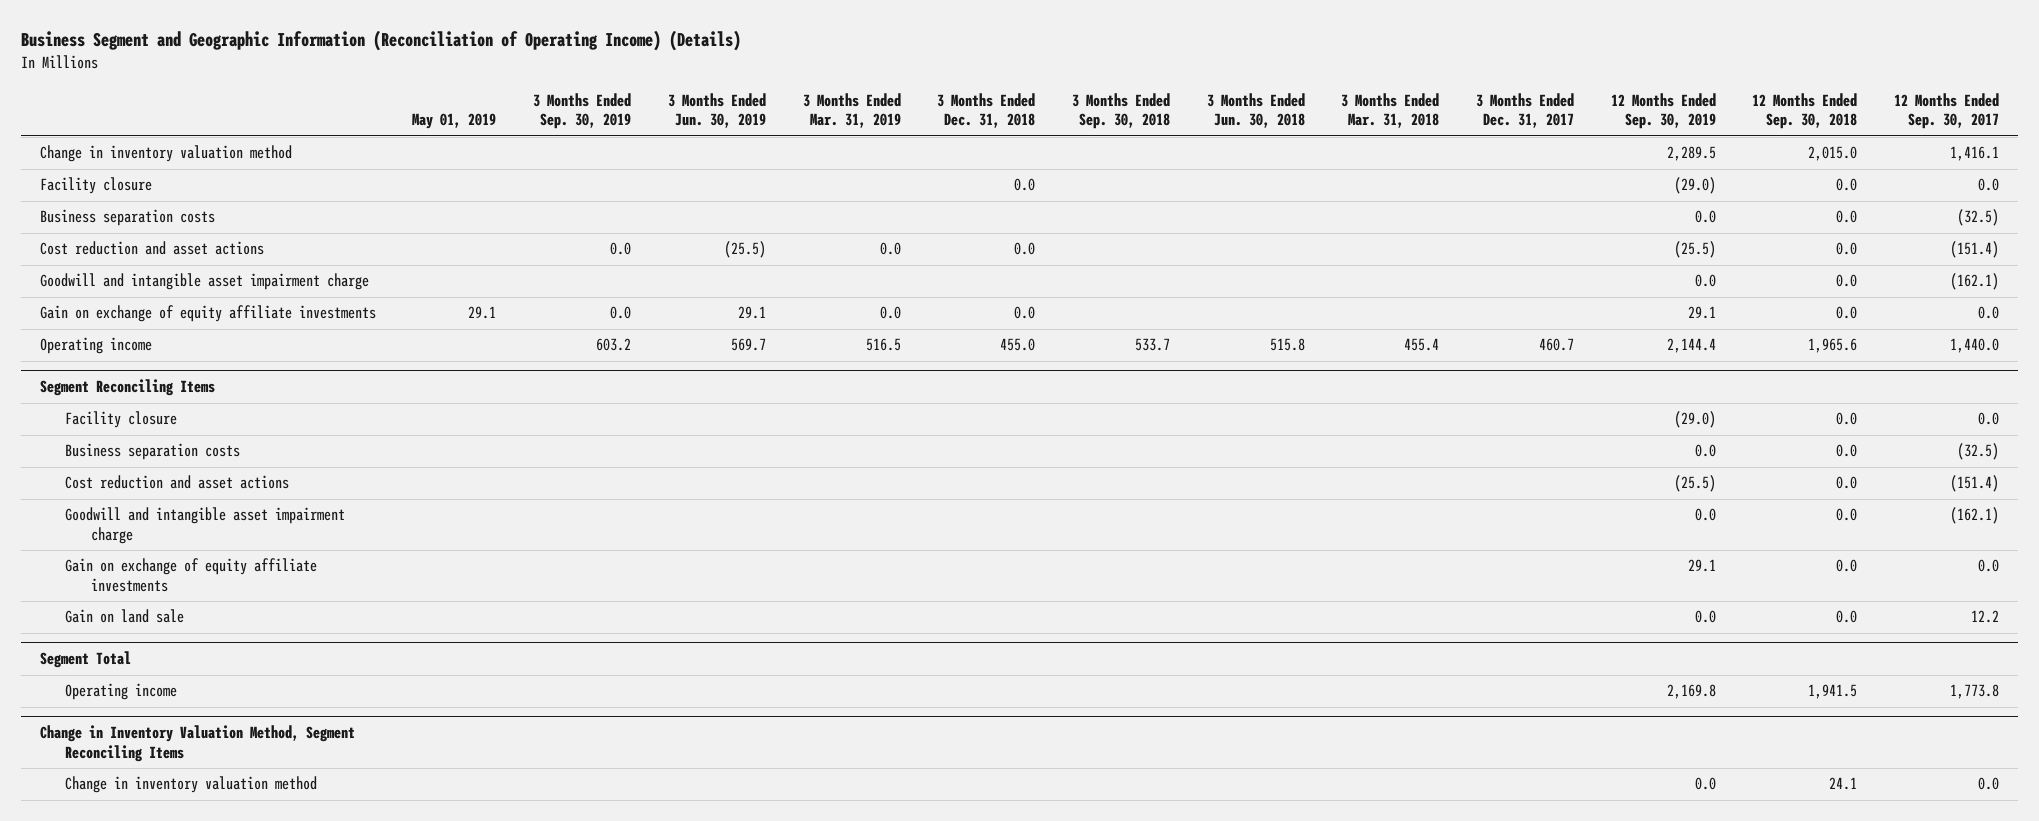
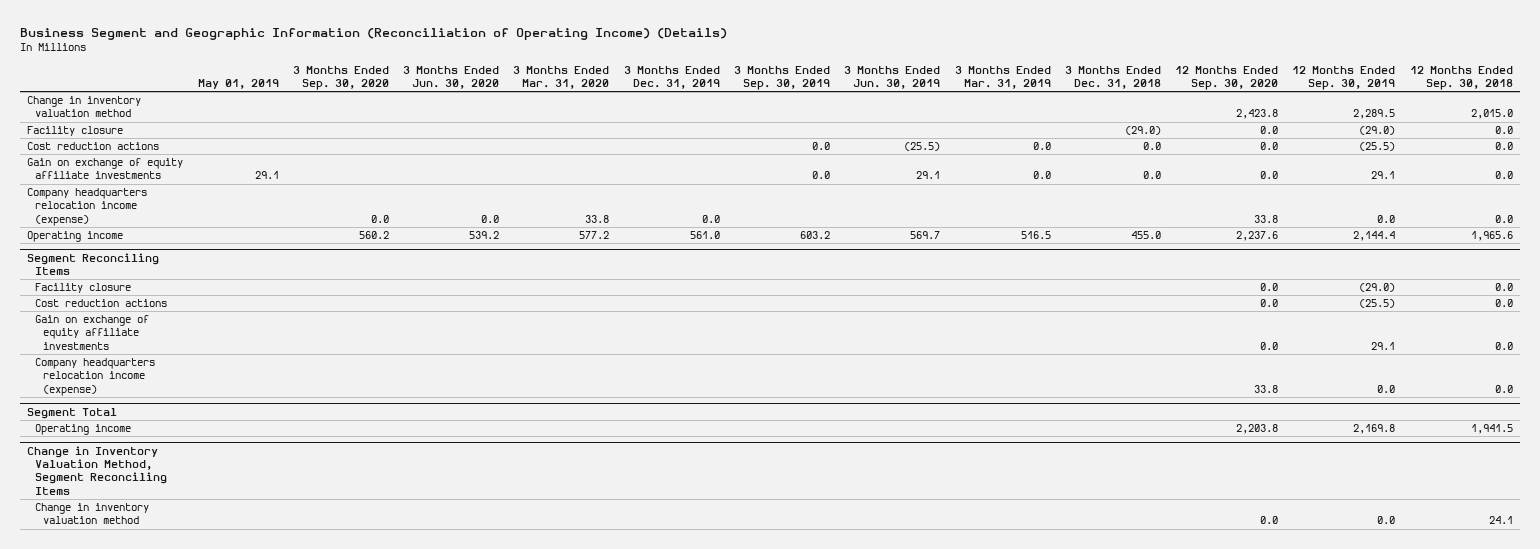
[1071,92,1170,130] 3 Months Ended Sep. 30, 2018 -> none
[1206,92,1305,129] 3 Months Ended Jun. 30, 2018 -> none
[1341,92,1440,129] 3 Months Ended Mar. 31, 2018 -> none
[1476,92,1575,129] 3 Months Ended Dec. 31, 2017 -> none
[1894,92,2000,130] 12 Months Ended Sep. 30, 2017 -> none
none -> [292,65,389,90] 3 Months Ended Sep. 30, 2020
none -> [403,65,500,89] 3 Months Ended Jun. 30, 2020
none -> [513,65,610,89] 3 Months Ended Mar. 31, 2020
none -> [623,65,720,89] 3 Months Ended Dec. 31, 2019
none -> [1175,65,1279,90] 12 Months Ended Sep. 30, 2020
[39,209,215,227] Business separation costs -> none
[39,273,369,291] Goodwill and intangible asset impairment charge -> none
[1014,178,1036,192] 0.0 -> [1124,126,1161,136] (29.0)
[39,241,264,256] Cost reduction and asset actions -> [27,142,160,151] Cost reduction actions
none -> [27,188,148,226] Company headquarters relocation income (expense)
[65,443,241,461] Business separation costs -> none
[65,507,346,545] Goodwill and intangible asset impairment charge -> none
[65,475,290,490] Cost reduction and asset actions -> [35,299,168,308] Cost reduction actions
[65,609,185,624] Gain on land sale -> none
none -> [35,358,156,396] Company headquarters relocation income (expense)

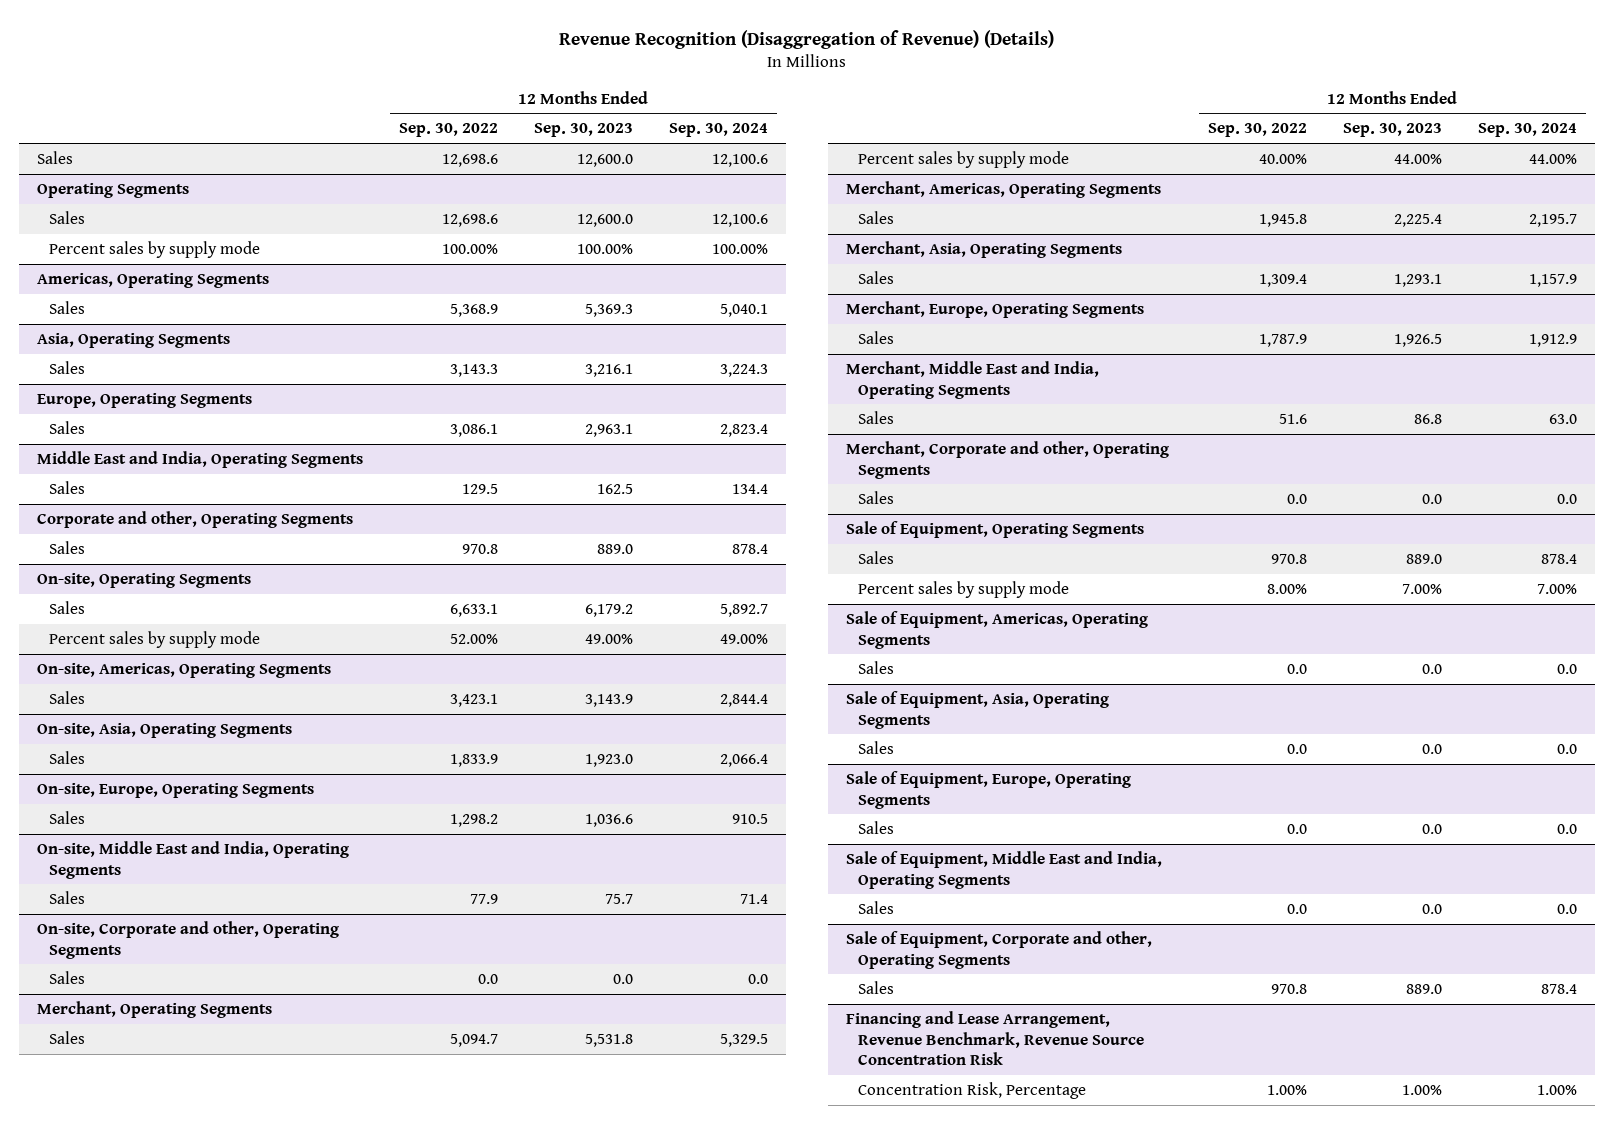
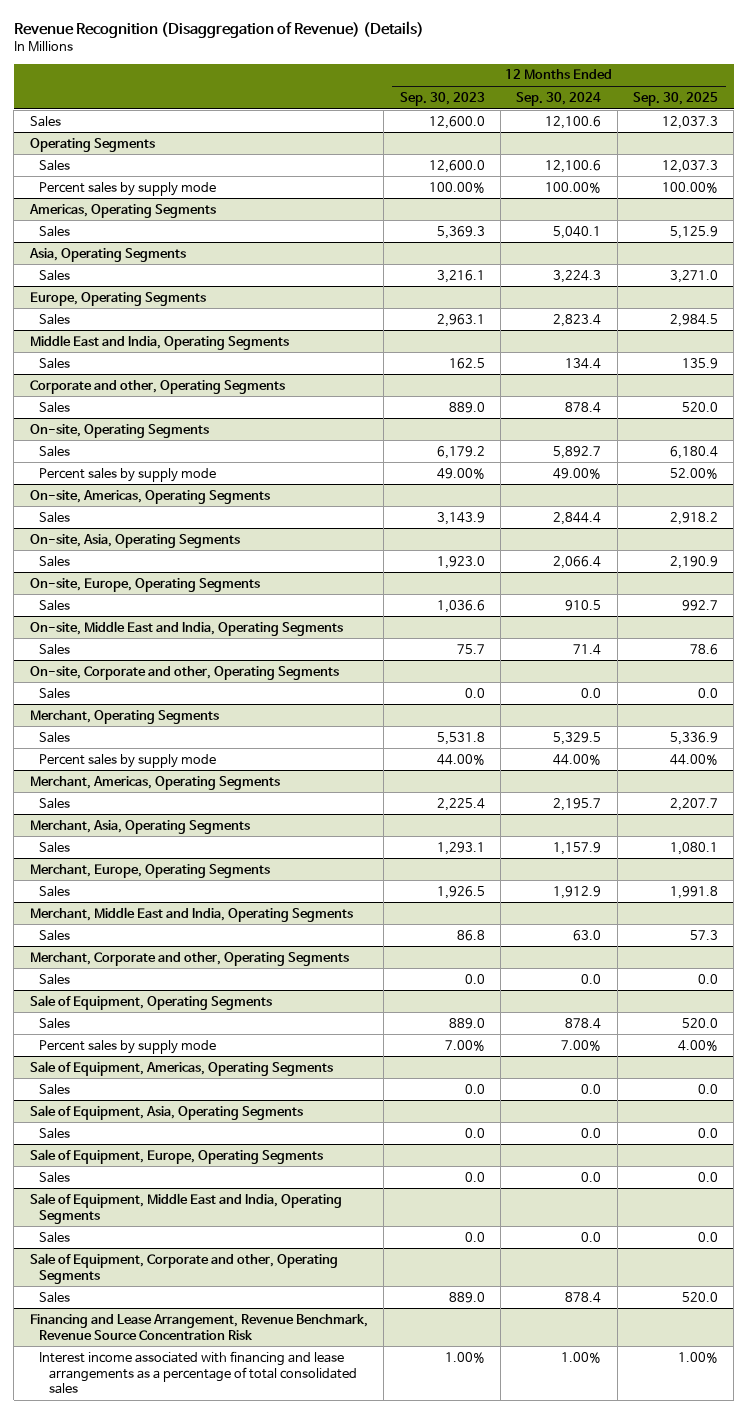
[398,123,498,138] Sep. 30, 2022 -> none
none -> [632,91,718,106] Sep. 30, 2025
[857,1081,1086,1099] Concentration Risk, Percentage -> [39,1350,358,1395] Interest income associated with financing and lease arrangements as a percentage of total consolidated sales

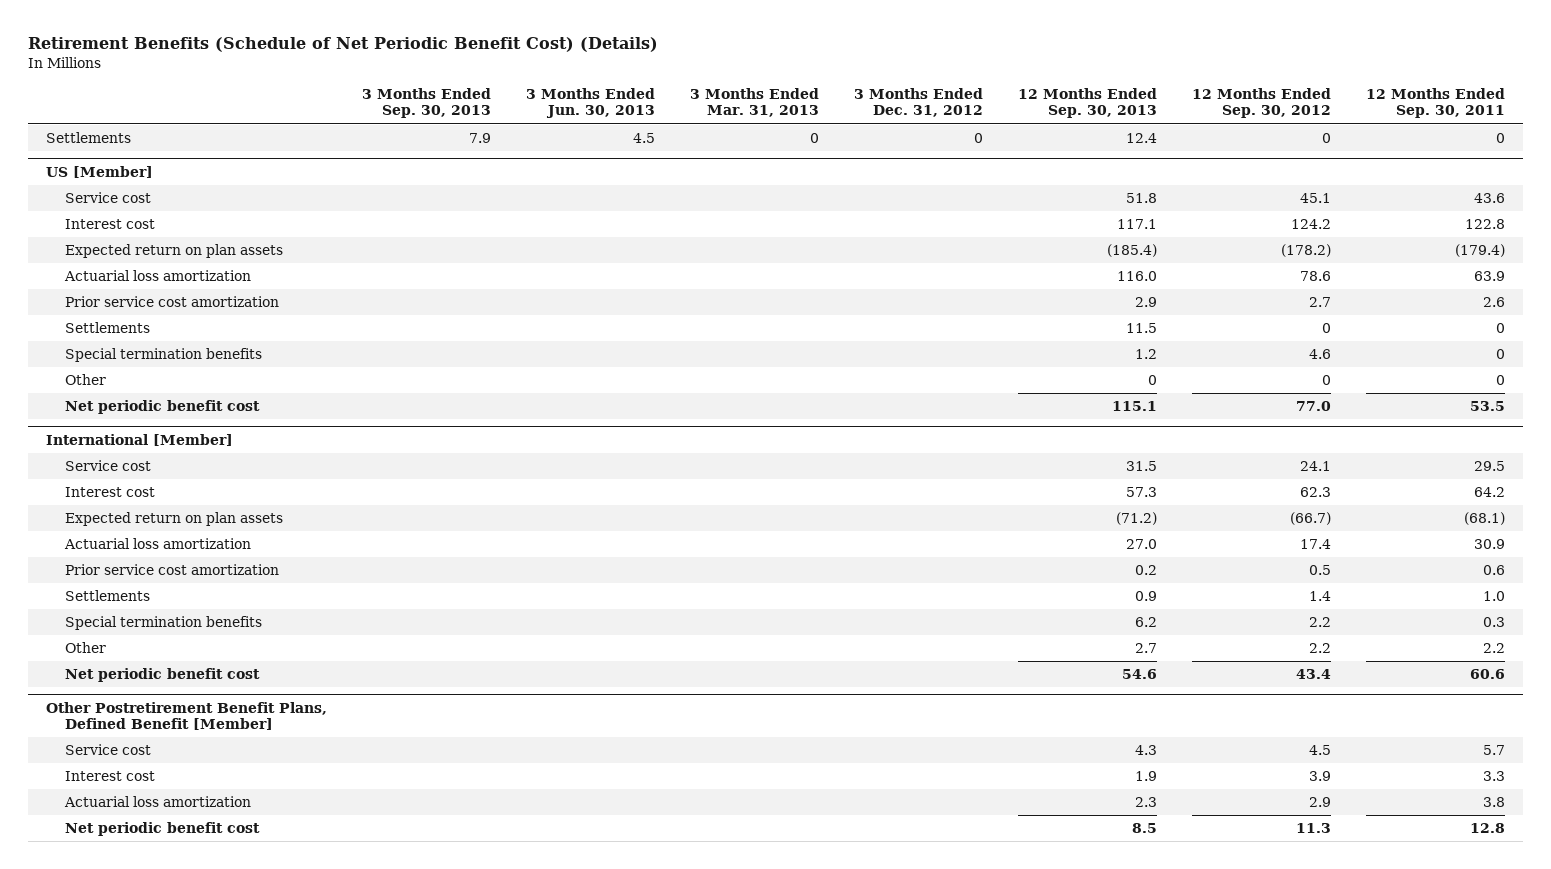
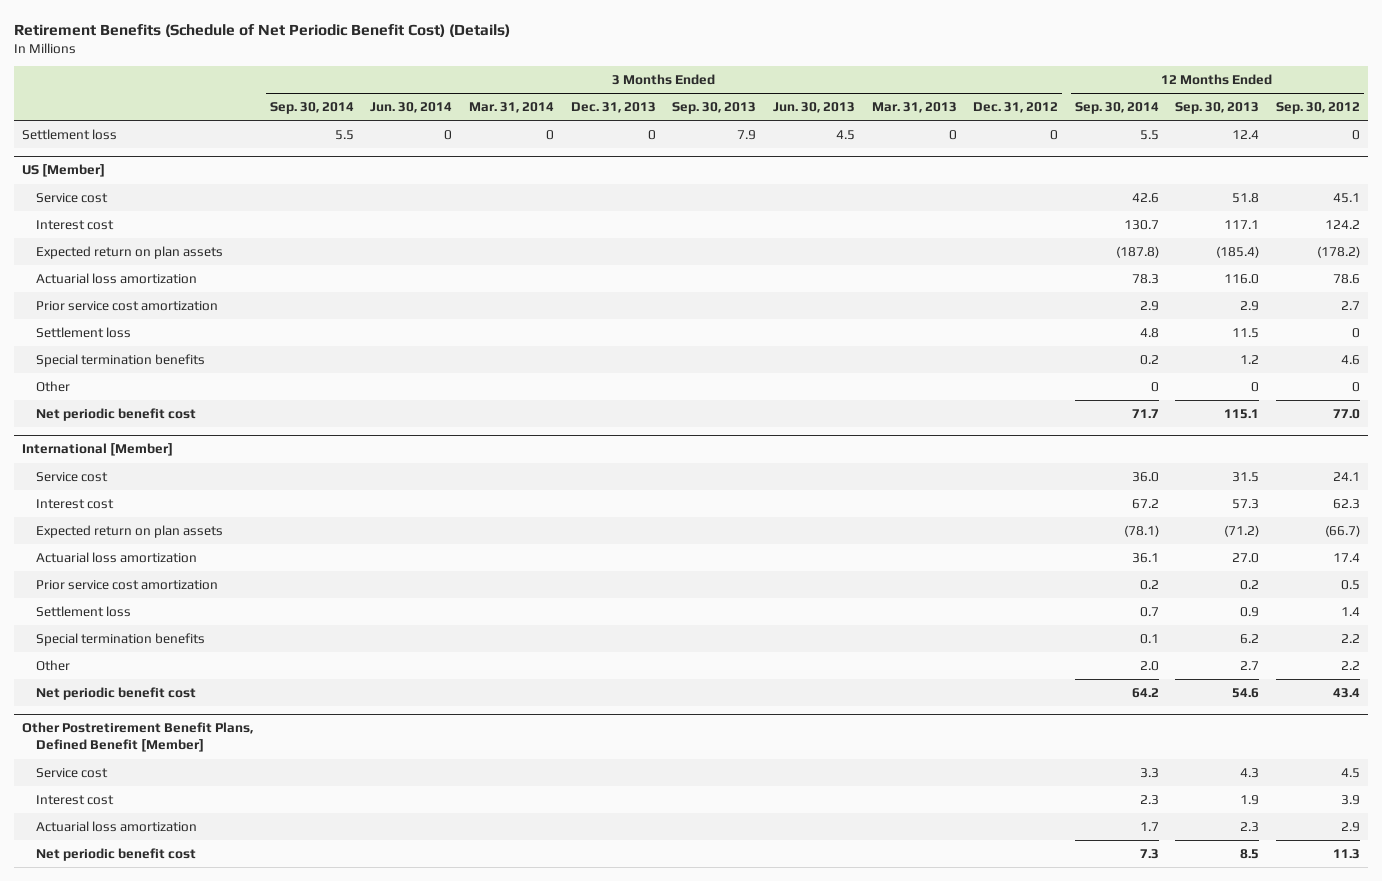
[1366,88,1506,119] 12 Months Ended Sep. 30, 2011 -> none
none -> [269,102,354,115] Sep. 30, 2014
none -> [370,102,453,114] Jun. 30, 2014
none -> [469,102,555,114] Mar. 31, 2014
none -> [570,102,656,114] Dec. 31, 2013
none -> [1074,102,1159,115] Sep. 30, 2014
[45,132,131,144] Settlements -> [22,128,118,140] Settlement loss
[65,322,151,334] Settlements -> [36,326,132,338] Settlement loss
[65,590,151,602] Settlements -> [36,605,132,617] Settlement loss

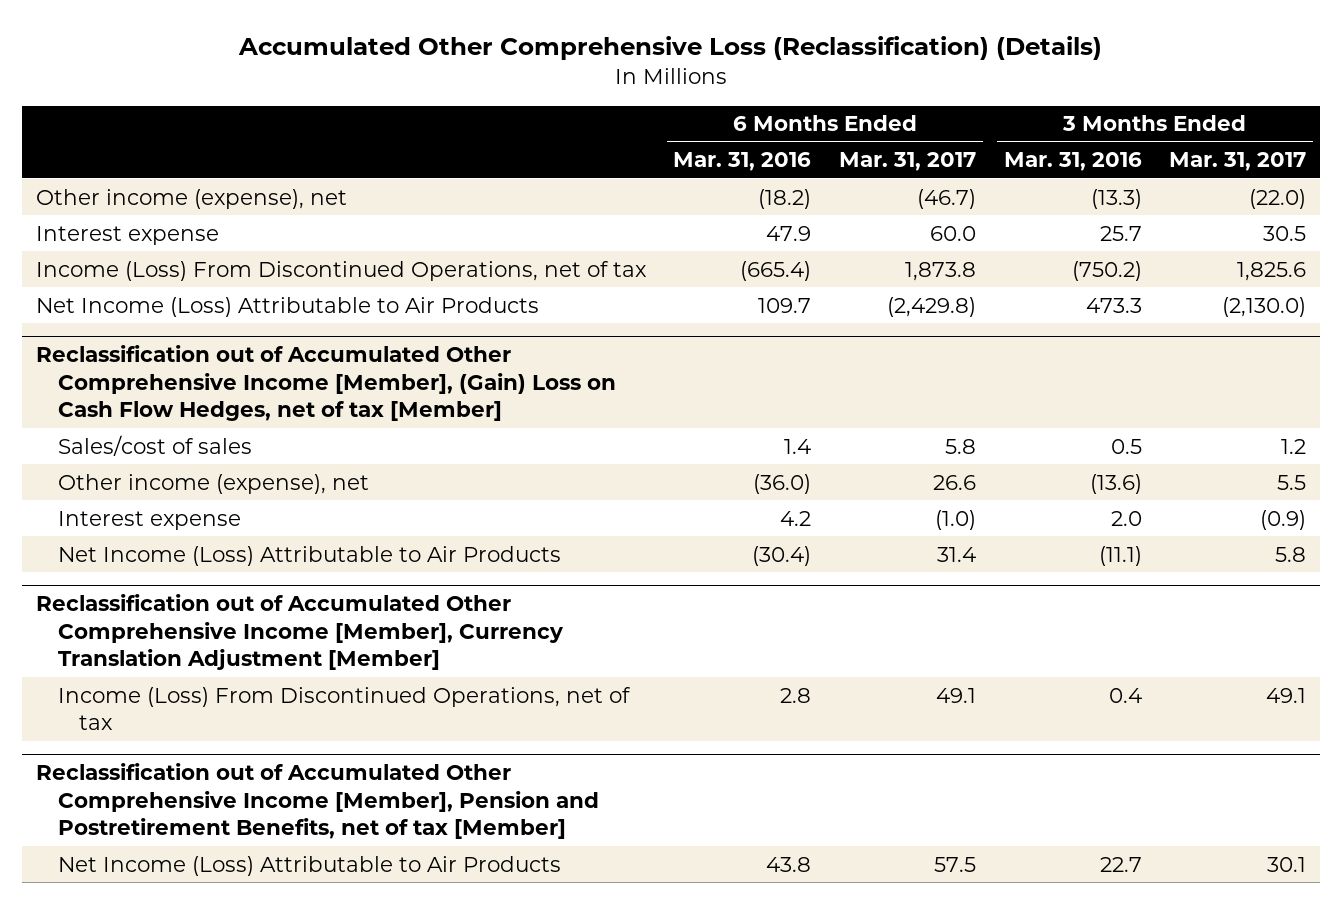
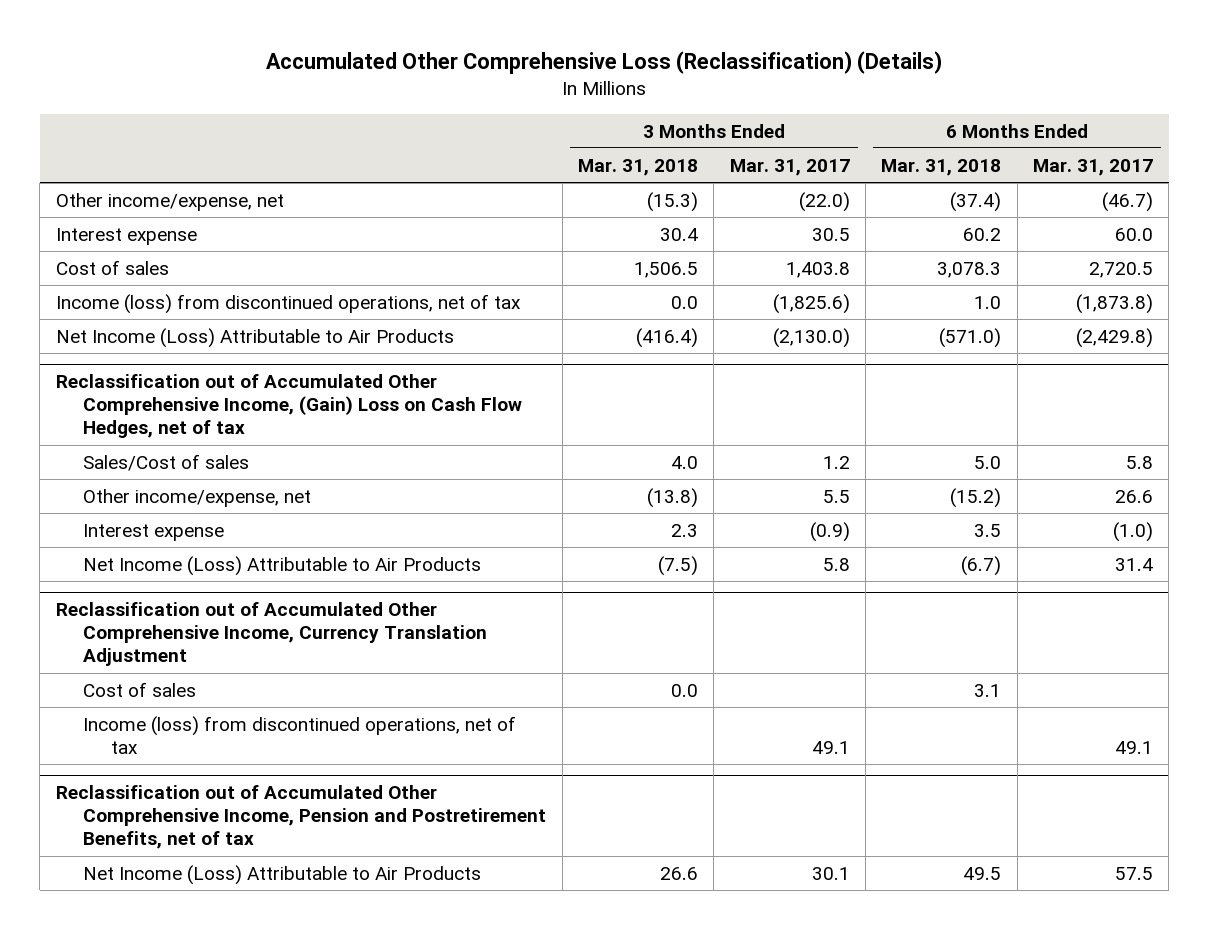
[673,152,812,172] Mar. 31, 2016 -> none
[1003,152,1142,172] Mar. 31, 2016 -> none
none -> [577,158,698,176] Mar. 31, 2018
none -> [881,158,1002,176] Mar. 31, 2018
[35,188,347,209] Other income (expense), net -> [55,192,284,211] Other income/expense, net
none -> [55,259,169,275] Cost of sales
[35,260,647,281] Income (Loss) From Discontinued Operations, net of tax -> [55,293,521,314] Income (loss) from discontinued operations, net of tax
[904,261,976,281] 1,873.8 -> [1076,293,1154,314] (1,873.8)
[1237,261,1307,281] 1,825.6 -> [772,293,850,314] (1,825.6)
[35,345,616,422] Reclassification out of Accumulated Other Comprehensive Income [Member], (Gain) Loss on Cash Flow Hedges, net of tax [Member] -> [55,374,523,439] Reclassification out of Accumulated Other Comprehensive Income, (Gain) Loss on Cash Flow Hedges, net of tax
[57,434,252,456] Sales/cost of sales -> [83,453,250,471] Sales/Cost of sales
[57,473,369,494] Other income (expense), net -> [83,488,312,507] Other income/expense, net
[35,594,564,671] Reclassification out of Accumulated Other Comprehensive Income [Member], Currency Translation Adjustment [Member] -> [55,602,488,667] Reclassification out of Accumulated Other Comprehensive Income, Currency Translation Adjustment
none -> [83,681,197,697] Cost of sales
[57,686,631,730] Income (Loss) From Discontinued Operations, net of tax -> [83,715,517,754] Income (loss) from discontinued operations, net of tax
[35,763,599,840] Reclassification out of Accumulated Other Comprehensive Income [Member], Pension and Postretirement Benefits, net of tax [Member] -> [55,785,547,850] Reclassification out of Accumulated Other Comprehensive Income, Pension and Postretirement Benefits, net of tax

